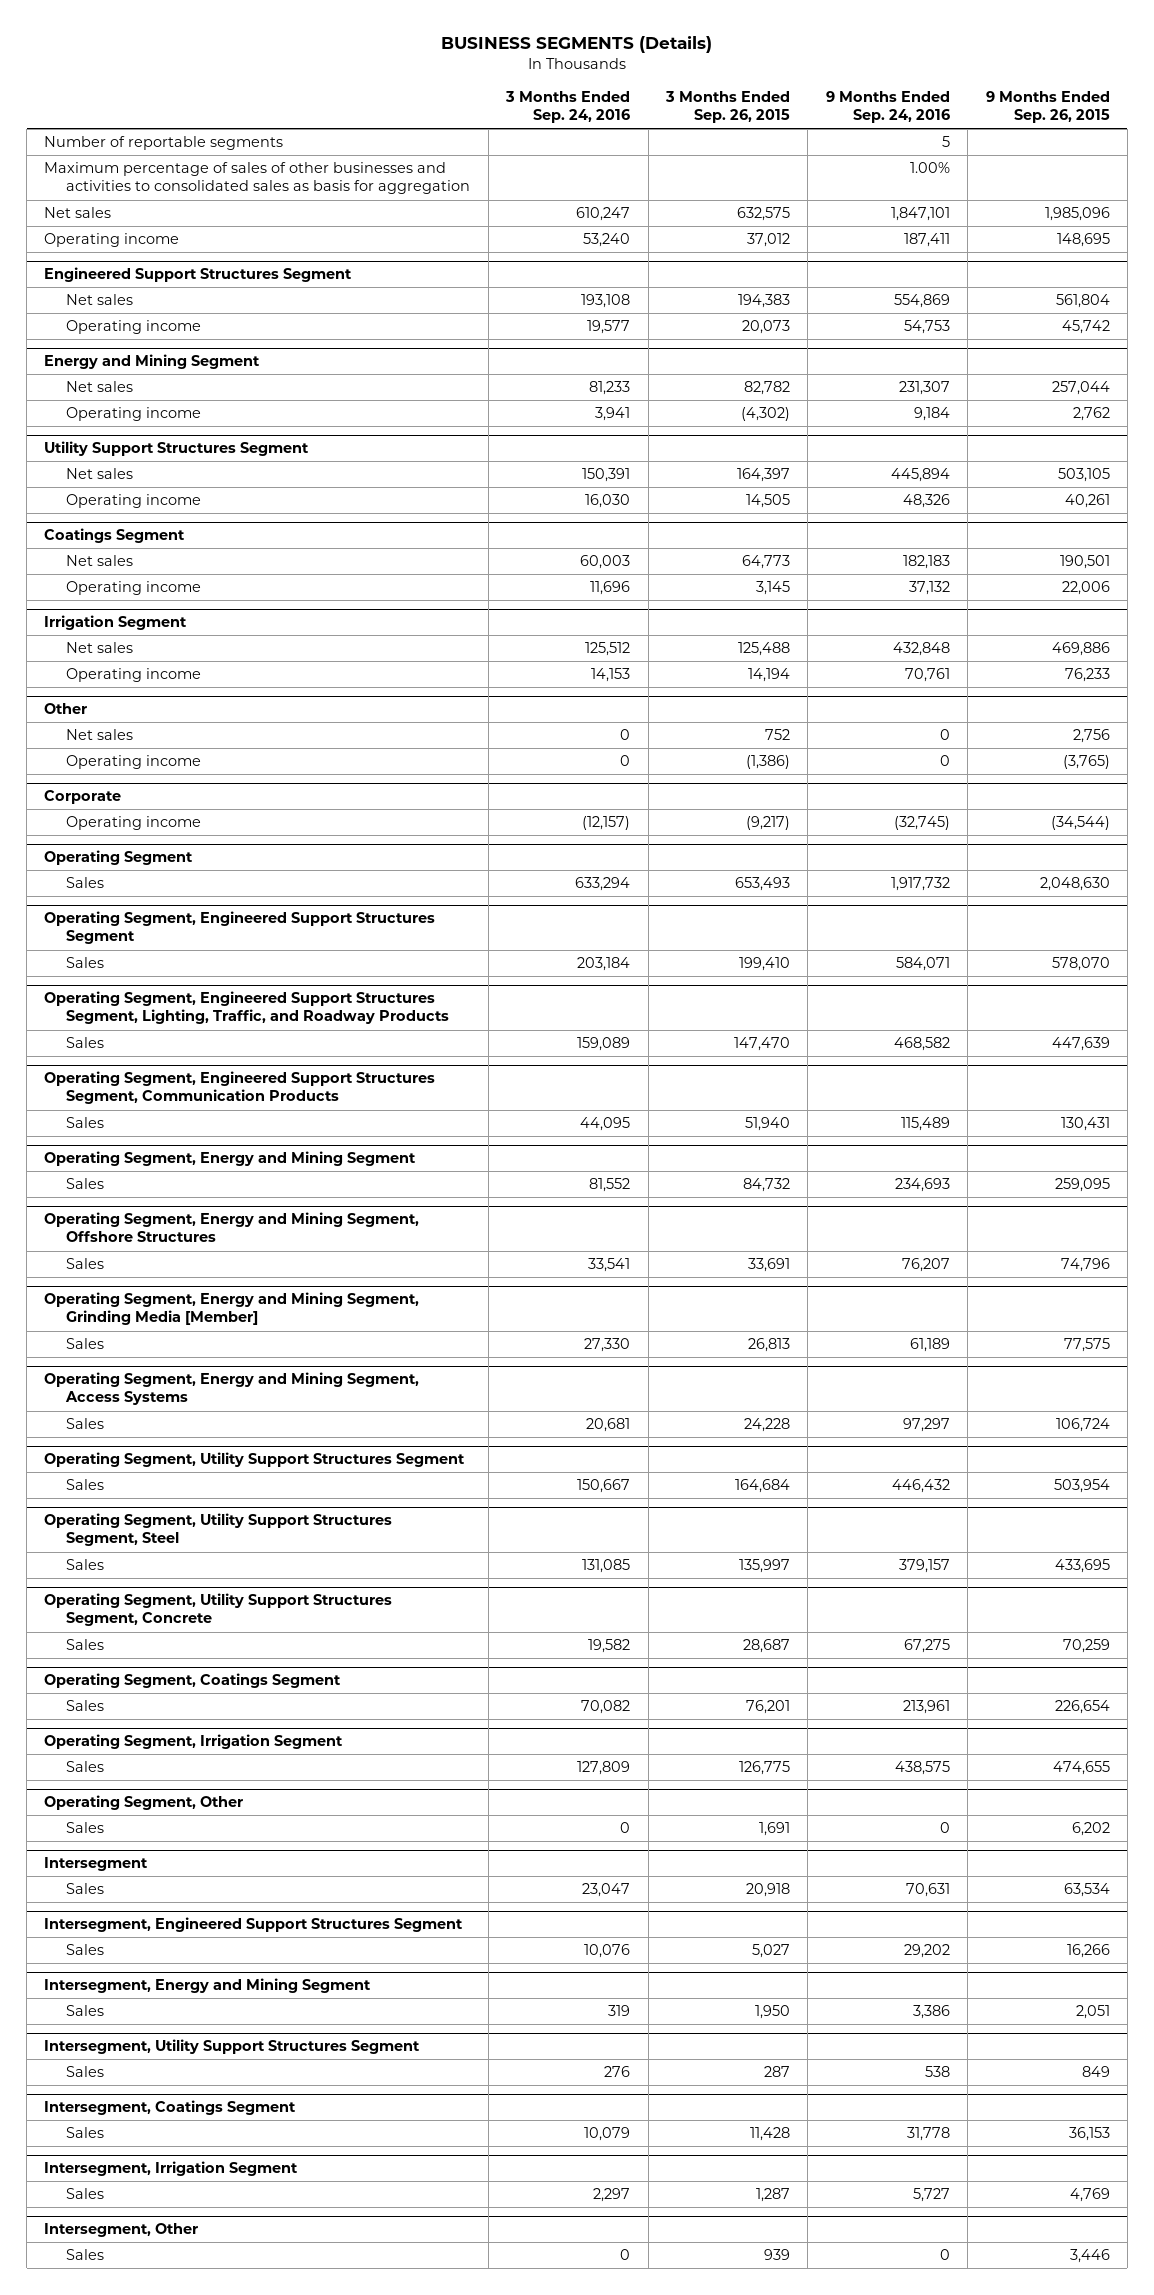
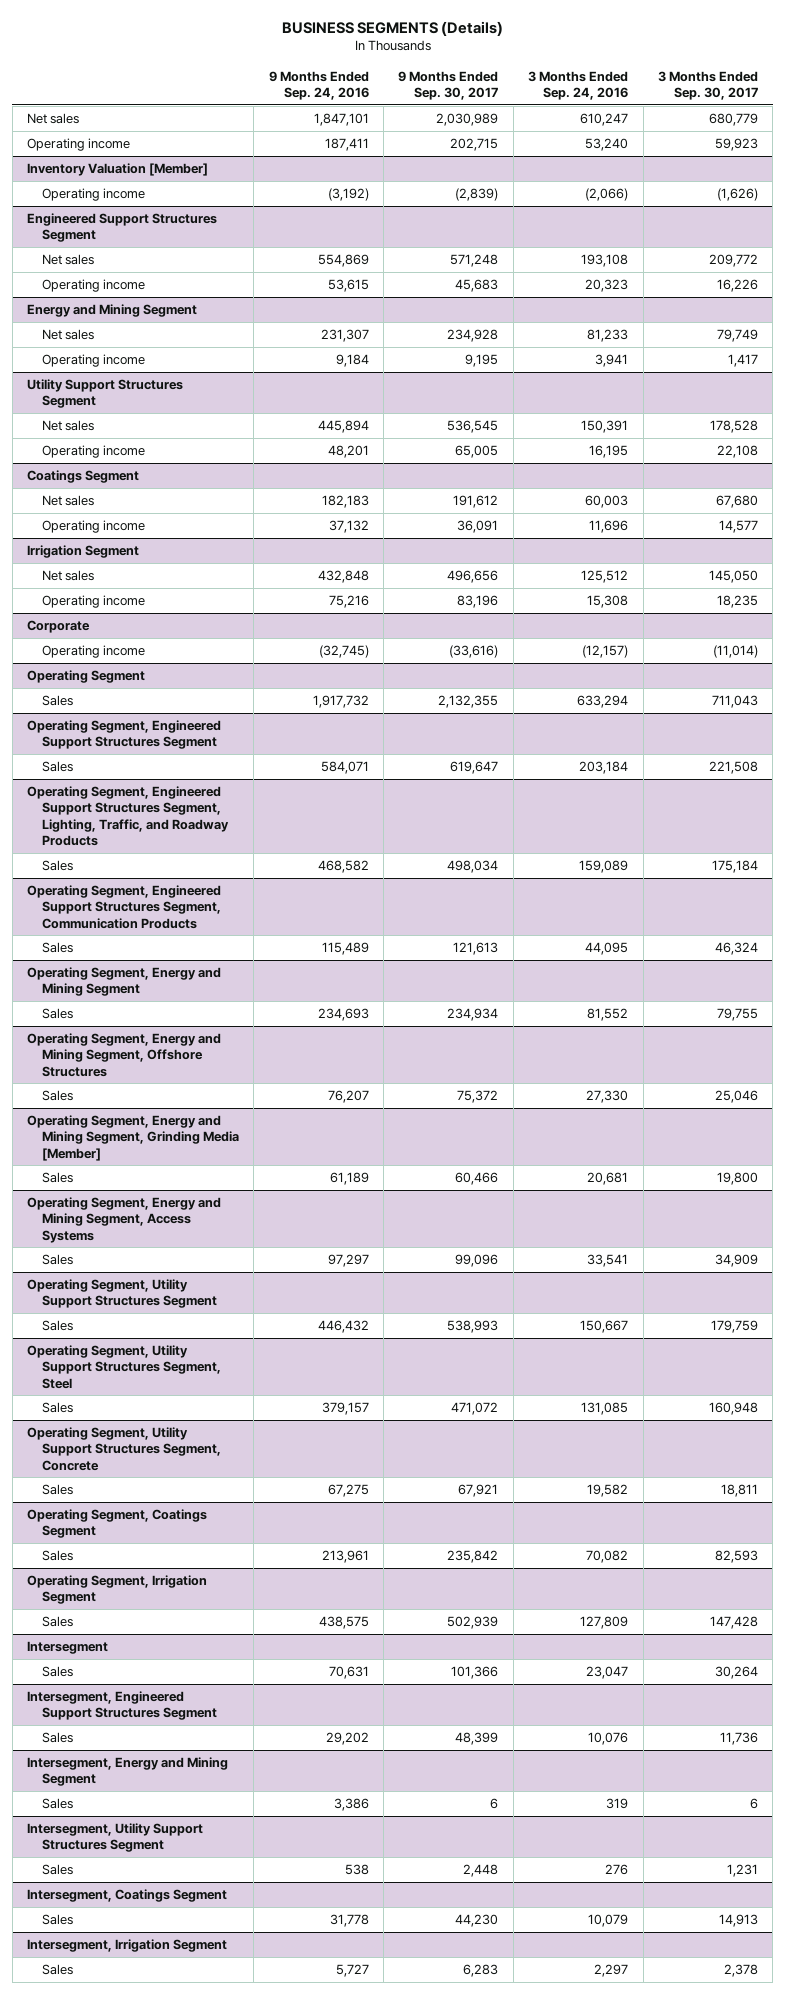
[664,91,790,124] 3 Months Ended Sep. 26, 2015 -> none
[985,91,1110,124] 9 Months Ended Sep. 26, 2015 -> none
none -> [398,70,499,101] 9 Months Ended Sep. 30, 2017
none -> [657,70,758,101] 3 Months Ended Sep. 30, 2017
[44,136,284,151] Number of reportable segments -> none
[44,162,471,195] Maximum percentage of sales of other businesses and activities to consolidated sales as basis for aggregation -> none
none -> [27,162,209,176] Inventory Valuation [Member]
none -> [41,187,145,201] Operating income
[587,320,631,335] 19,577 -> [585,278,629,292] 20,323
[903,320,950,335] 54,753 -> [327,278,369,292] 53,615
[585,494,631,509] 16,030 -> [589,444,629,458] 16,195
[902,494,950,509] 48,326 -> [327,444,369,458] 48,201
[44,703,88,715] Other -> none
[66,729,134,741] Net sales -> none
[66,755,202,770] Operating income -> none
[591,668,631,683] 14,153 -> [587,594,629,608] 15,308
[904,668,950,683] 70,761 -> [328,594,369,608] 75,216
[588,1258,631,1273] 33,541 -> [586,1089,629,1103] 27,330
[584,1338,631,1353] 27,330 -> [587,1171,629,1185] 20,681
[586,1418,631,1433] 20,681 -> [587,1253,629,1267] 33,541
[44,1795,244,1811] Operating Segment, Other -> none
[66,1822,105,1834] Sales -> none
[44,2223,199,2238] Intersegment, Other -> none
[66,2249,105,2261] Sales -> none

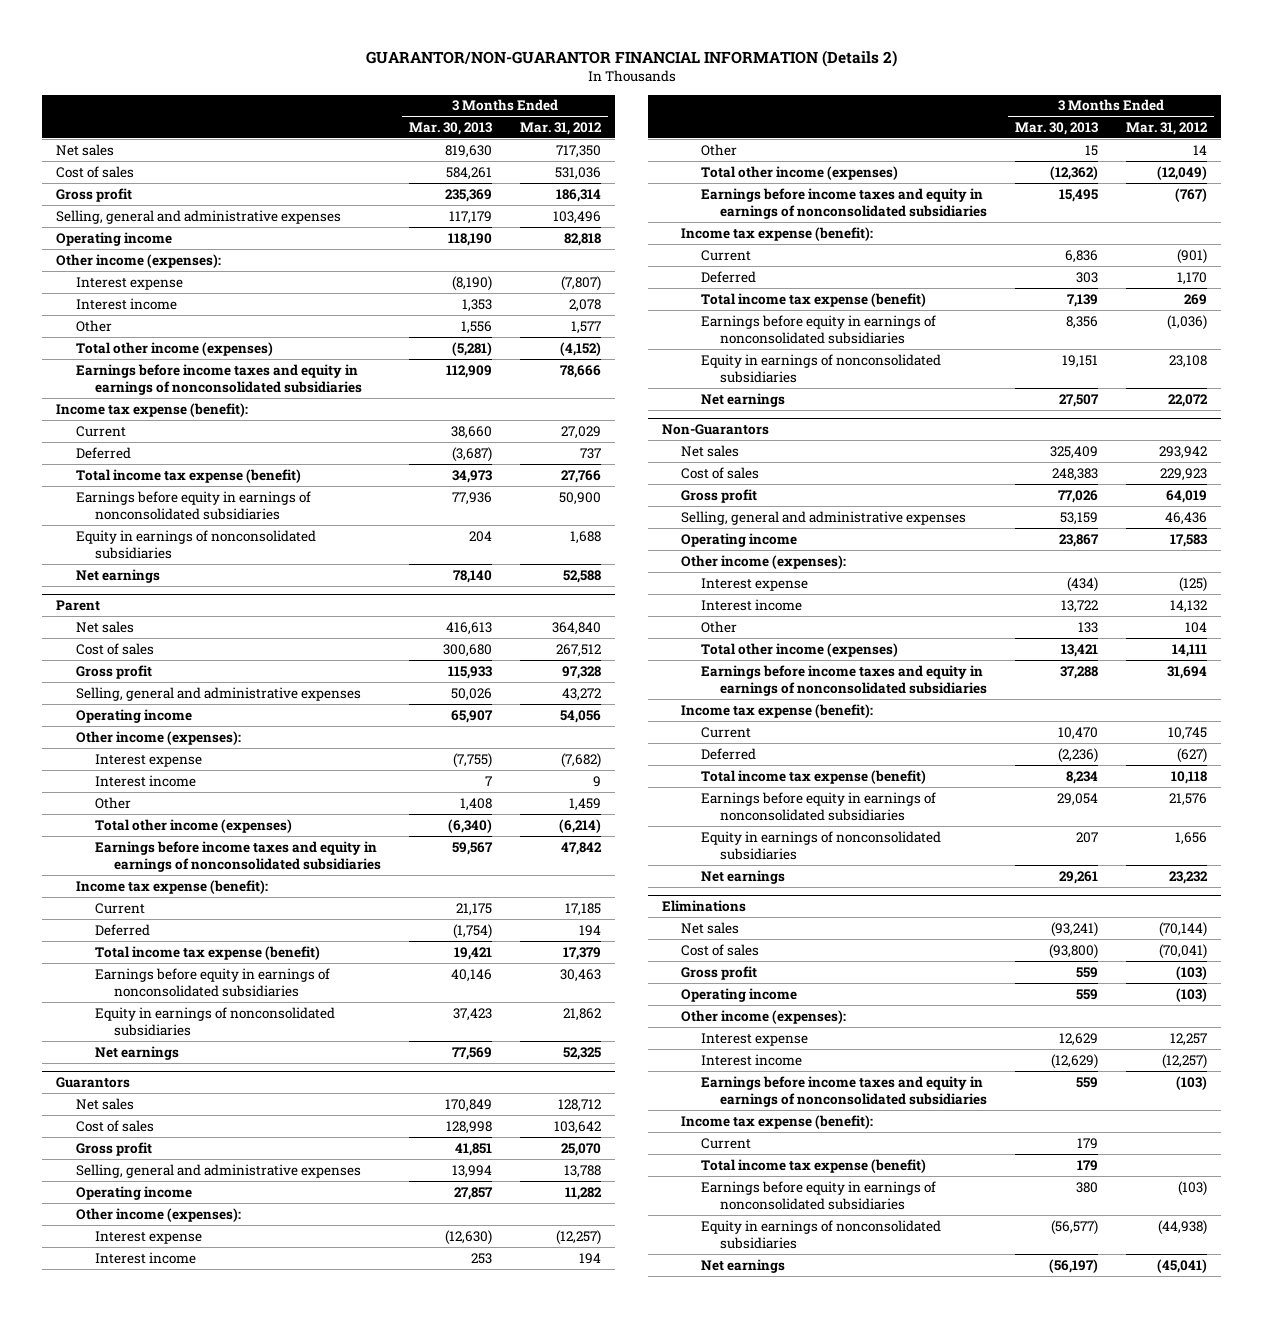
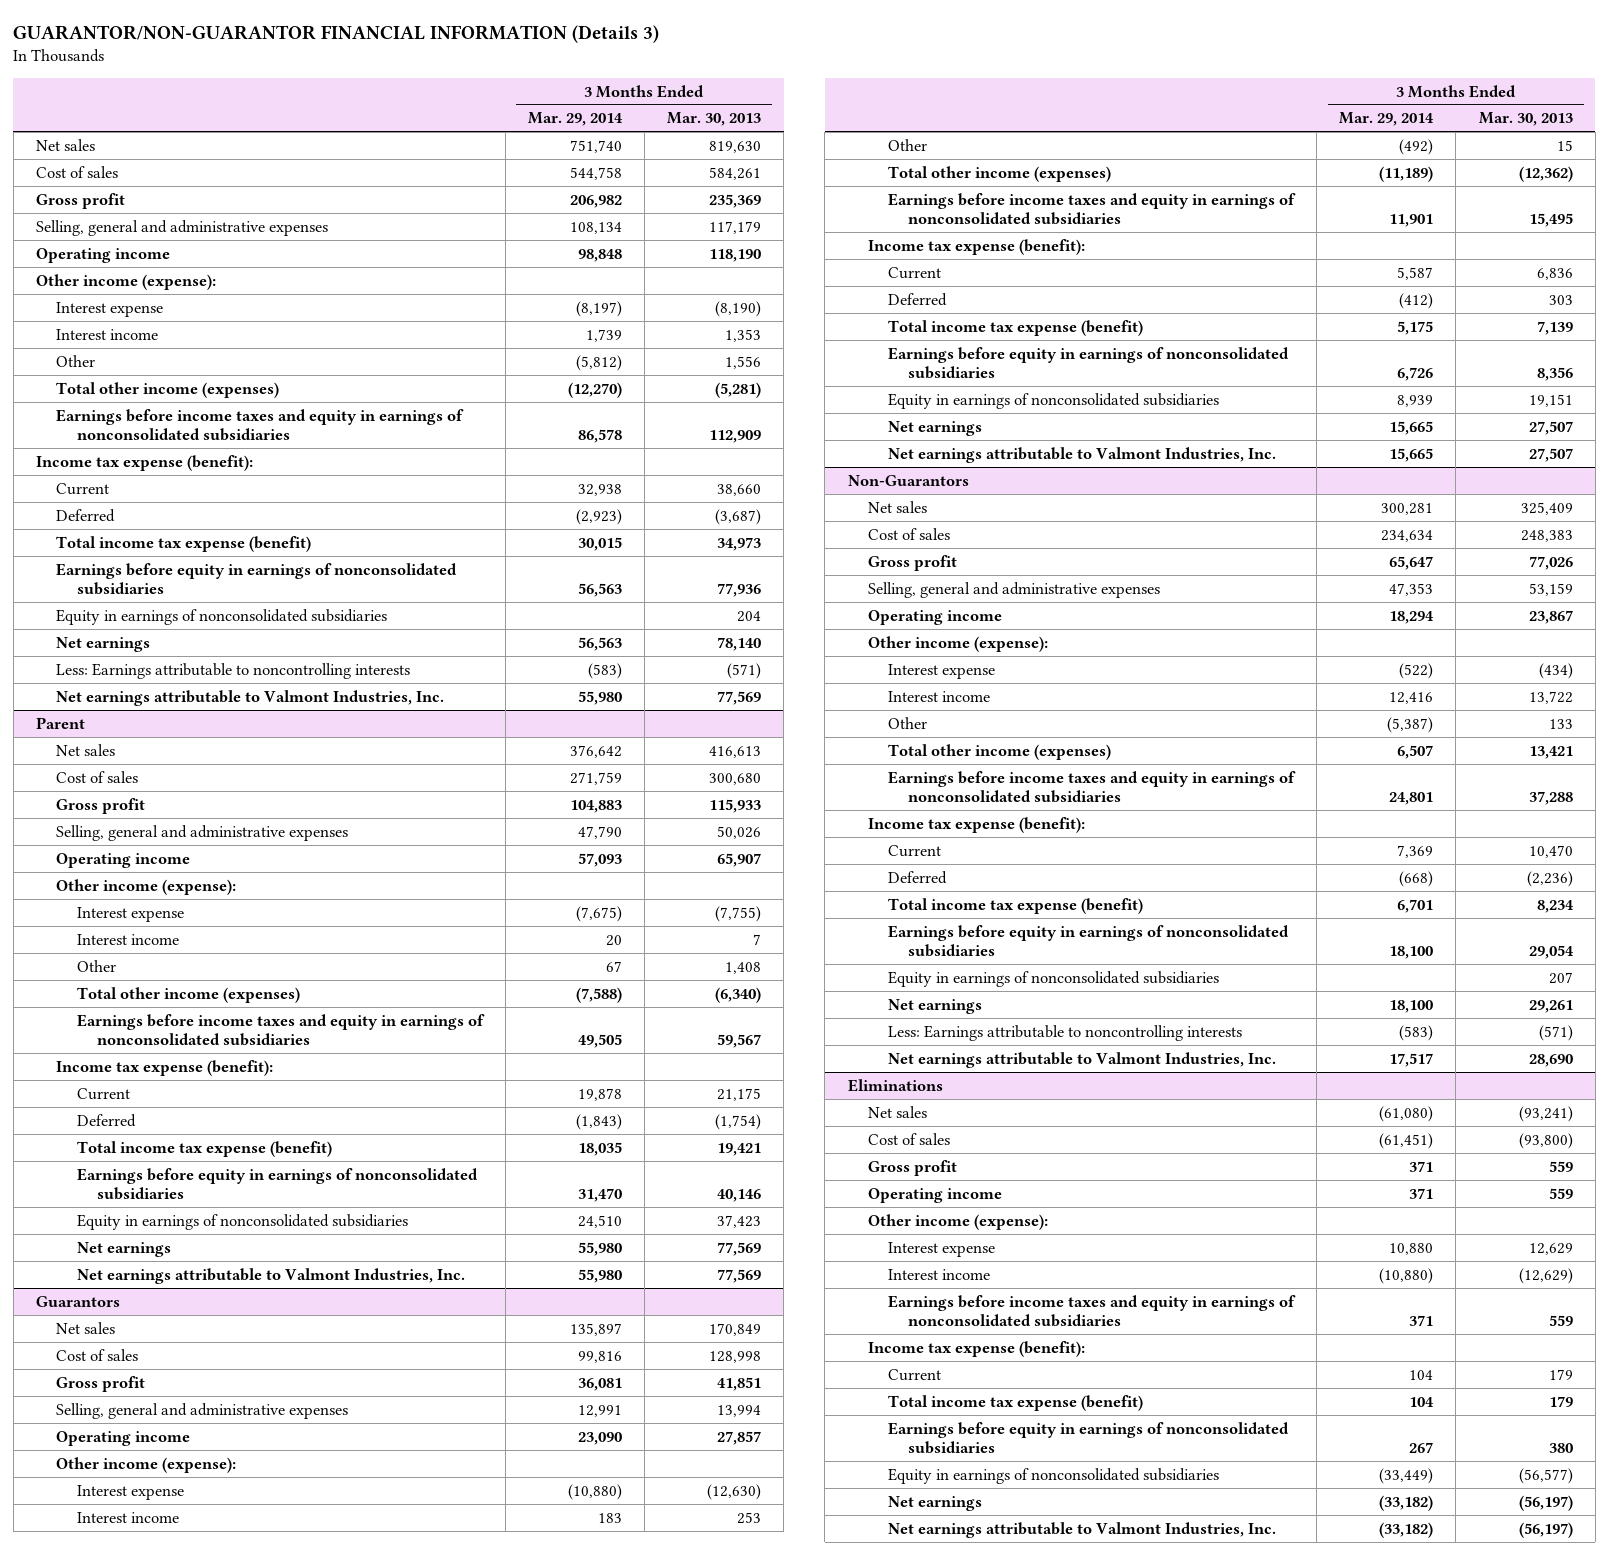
[365,50,897,68] GUARANTOR/NON-GUARANTOR FINANCIAL INFORMATION (Details 2) -> [13,25,660,44] GUARANTOR/NON-GUARANTOR FINANCIAL INFORMATION (Details 3)
[519,121,602,135] Mar. 31, 2012 -> none
none -> [527,112,623,127] Mar. 29, 2014
[56,253,222,268] Other income (expenses): -> [35,273,216,290] Other income (expense):
none -> [56,662,411,679] Less: Earnings attributable to noncontrolling interests
none -> [56,689,445,706] Net earnings attributable to Valmont Industries, Inc.
[75,730,241,745] Other income (expenses): -> [56,878,237,895] Other income (expense):
none -> [76,1267,465,1284] Net earnings attributable to Valmont Industries, Inc.
[75,1207,241,1222] Other income (expenses): -> [56,1456,237,1473] Other income (expense):
none -> [888,446,1277,463] Net earnings attributable to Valmont Industries, Inc.
[681,554,847,569] Other income (expenses): -> [867,635,1048,652] Other income (expense):
none -> [888,1024,1243,1041] Less: Earnings attributable to noncontrolling interests
none -> [888,1051,1277,1068] Net earnings attributable to Valmont Industries, Inc.
[681,1009,847,1024] Other income (expenses): -> [867,1213,1048,1230] Other income (expense):
none -> [888,1521,1277,1538] Net earnings attributable to Valmont Industries, Inc.

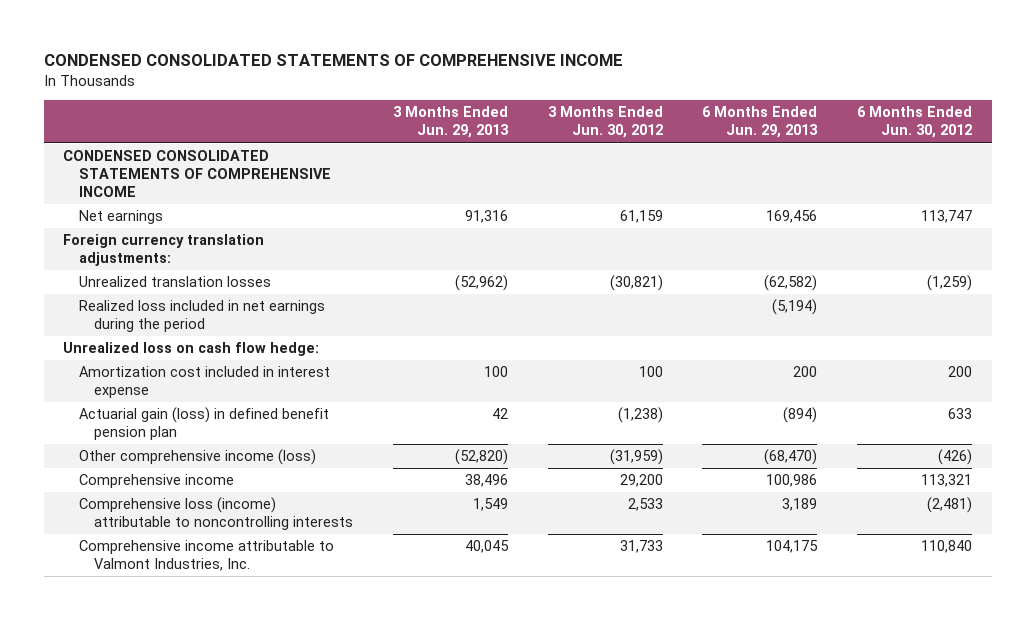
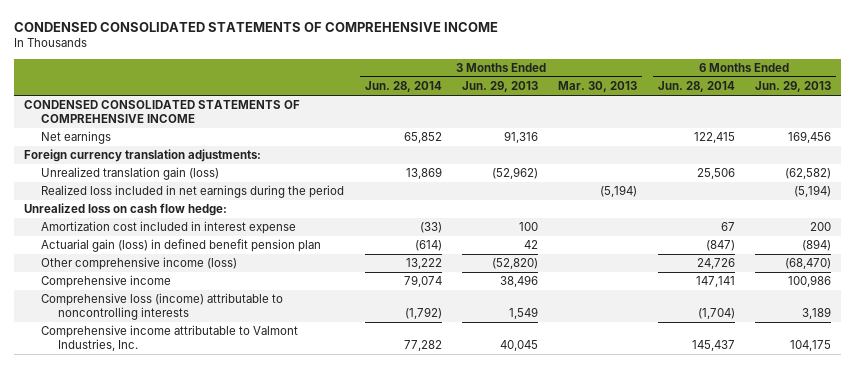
[547,106,663,139] 3 Months Ended Jun. 30, 2012 -> none
[857,106,973,139] 6 Months Ended Jun. 30, 2012 -> none
none -> [364,81,442,93] Jun. 28, 2014
none -> [558,81,638,93] Mar. 30, 2013
none -> [657,81,735,93] Jun. 28, 2014
[78,276,271,288] Unrealized translation losses -> [41,167,220,181] Unrealized translation gain (loss)

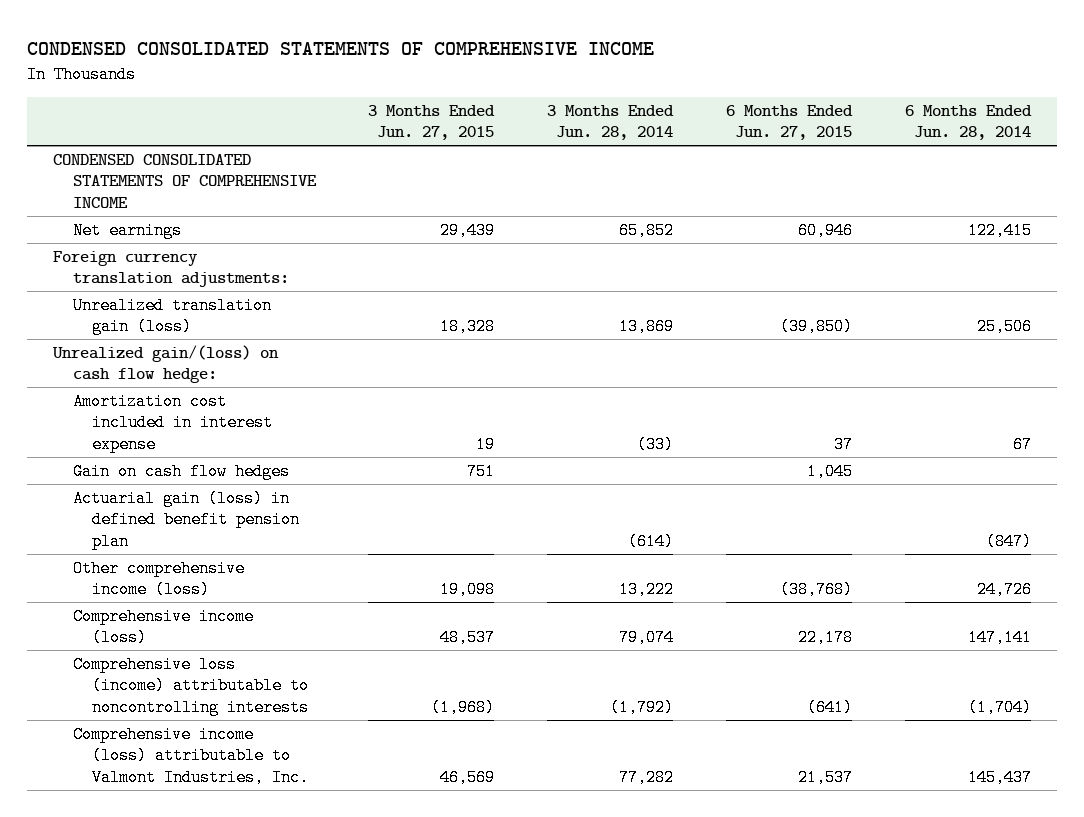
[461,81,538,93] Jun. 29, 2013 -> none
[558,81,638,93] Mar. 30, 2013 -> none
[754,81,831,93] Jun. 29, 2013 -> none
none -> [368,104,496,141] 3 Months Ended Jun. 27, 2015
none -> [726,104,854,141] 6 Months Ended Jun. 27, 2015
[41,185,345,199] Realized loss included in net earnings during the period -> none
[24,203,228,217] Unrealized loss on cash flow hedge: -> [52,344,280,384] Unrealized gain/(loss) on cash flow hedge:
none -> [72,462,290,480] Gain on cash flow hedges
[41,275,172,289] Comprehensive income -> [72,607,254,647] Comprehensive income (loss)
[41,325,299,352] Comprehensive income attributable to Valmont Industries, Inc. -> [72,725,309,786] Comprehensive income (loss) attributable to Valmont Industries, Inc.

